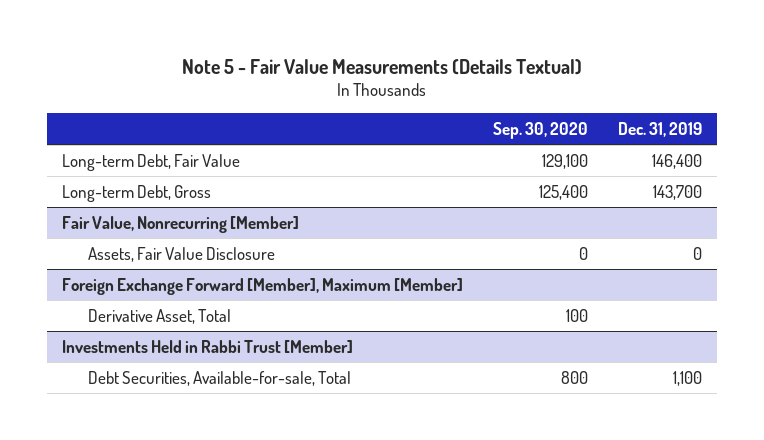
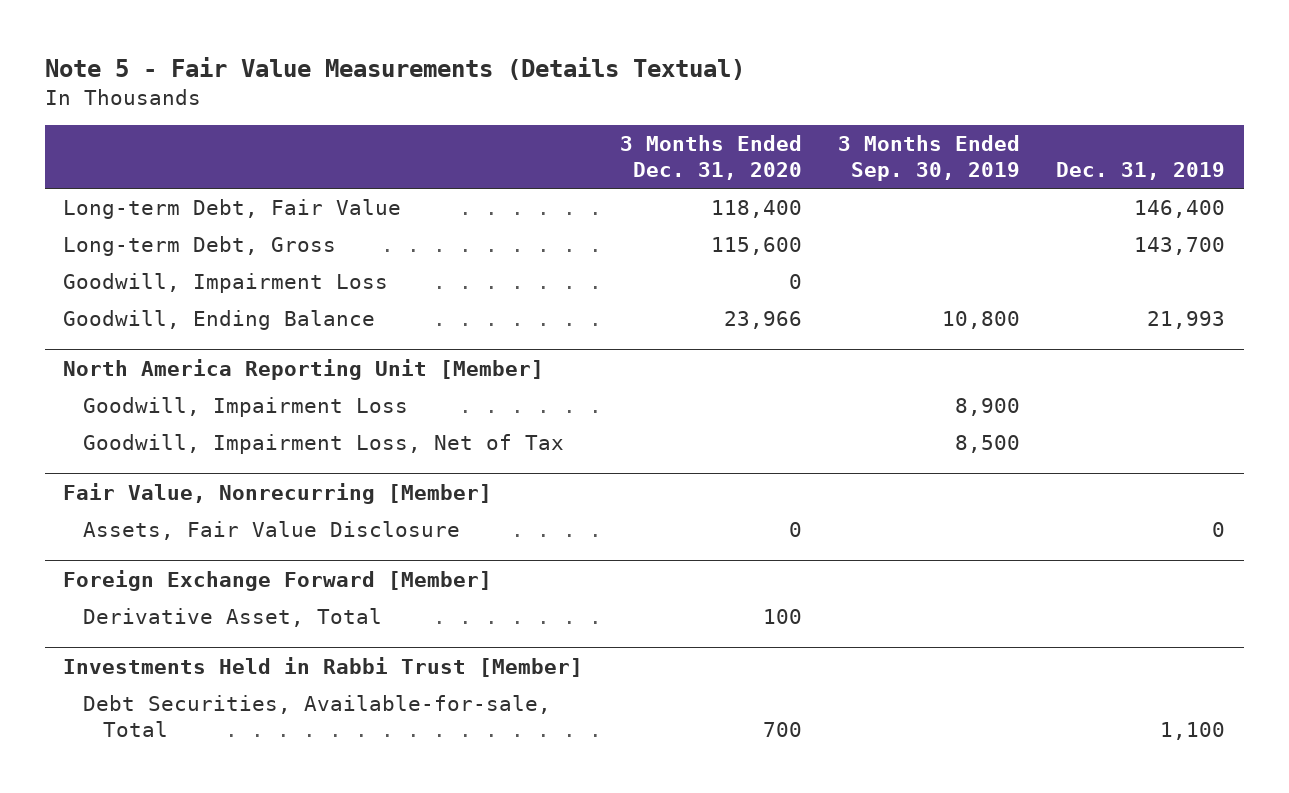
[493,121,589,139] Sep. 30, 2020 -> none
none -> [619,135,802,180] 3 Months Ended Dec. 31, 2020
none -> [838,135,1021,181] 3 Months Ended Sep. 30, 2019
none -> [63,273,389,294] Goodwill, Impairment Loss
none -> [63,310,376,331] Goodwill, Ending Balance
none -> [63,358,545,380] North America Reporting Unit [Member]
none -> [83,397,409,418] Goodwill, Impairment Loss
none -> [83,434,565,455] Goodwill, Impairment Loss, Net of Tax
[62,277,464,295] Foreign Exchange Forward [Member], Maximum [Member] -> [63,569,493,591] Foreign Exchange Forward [Member]

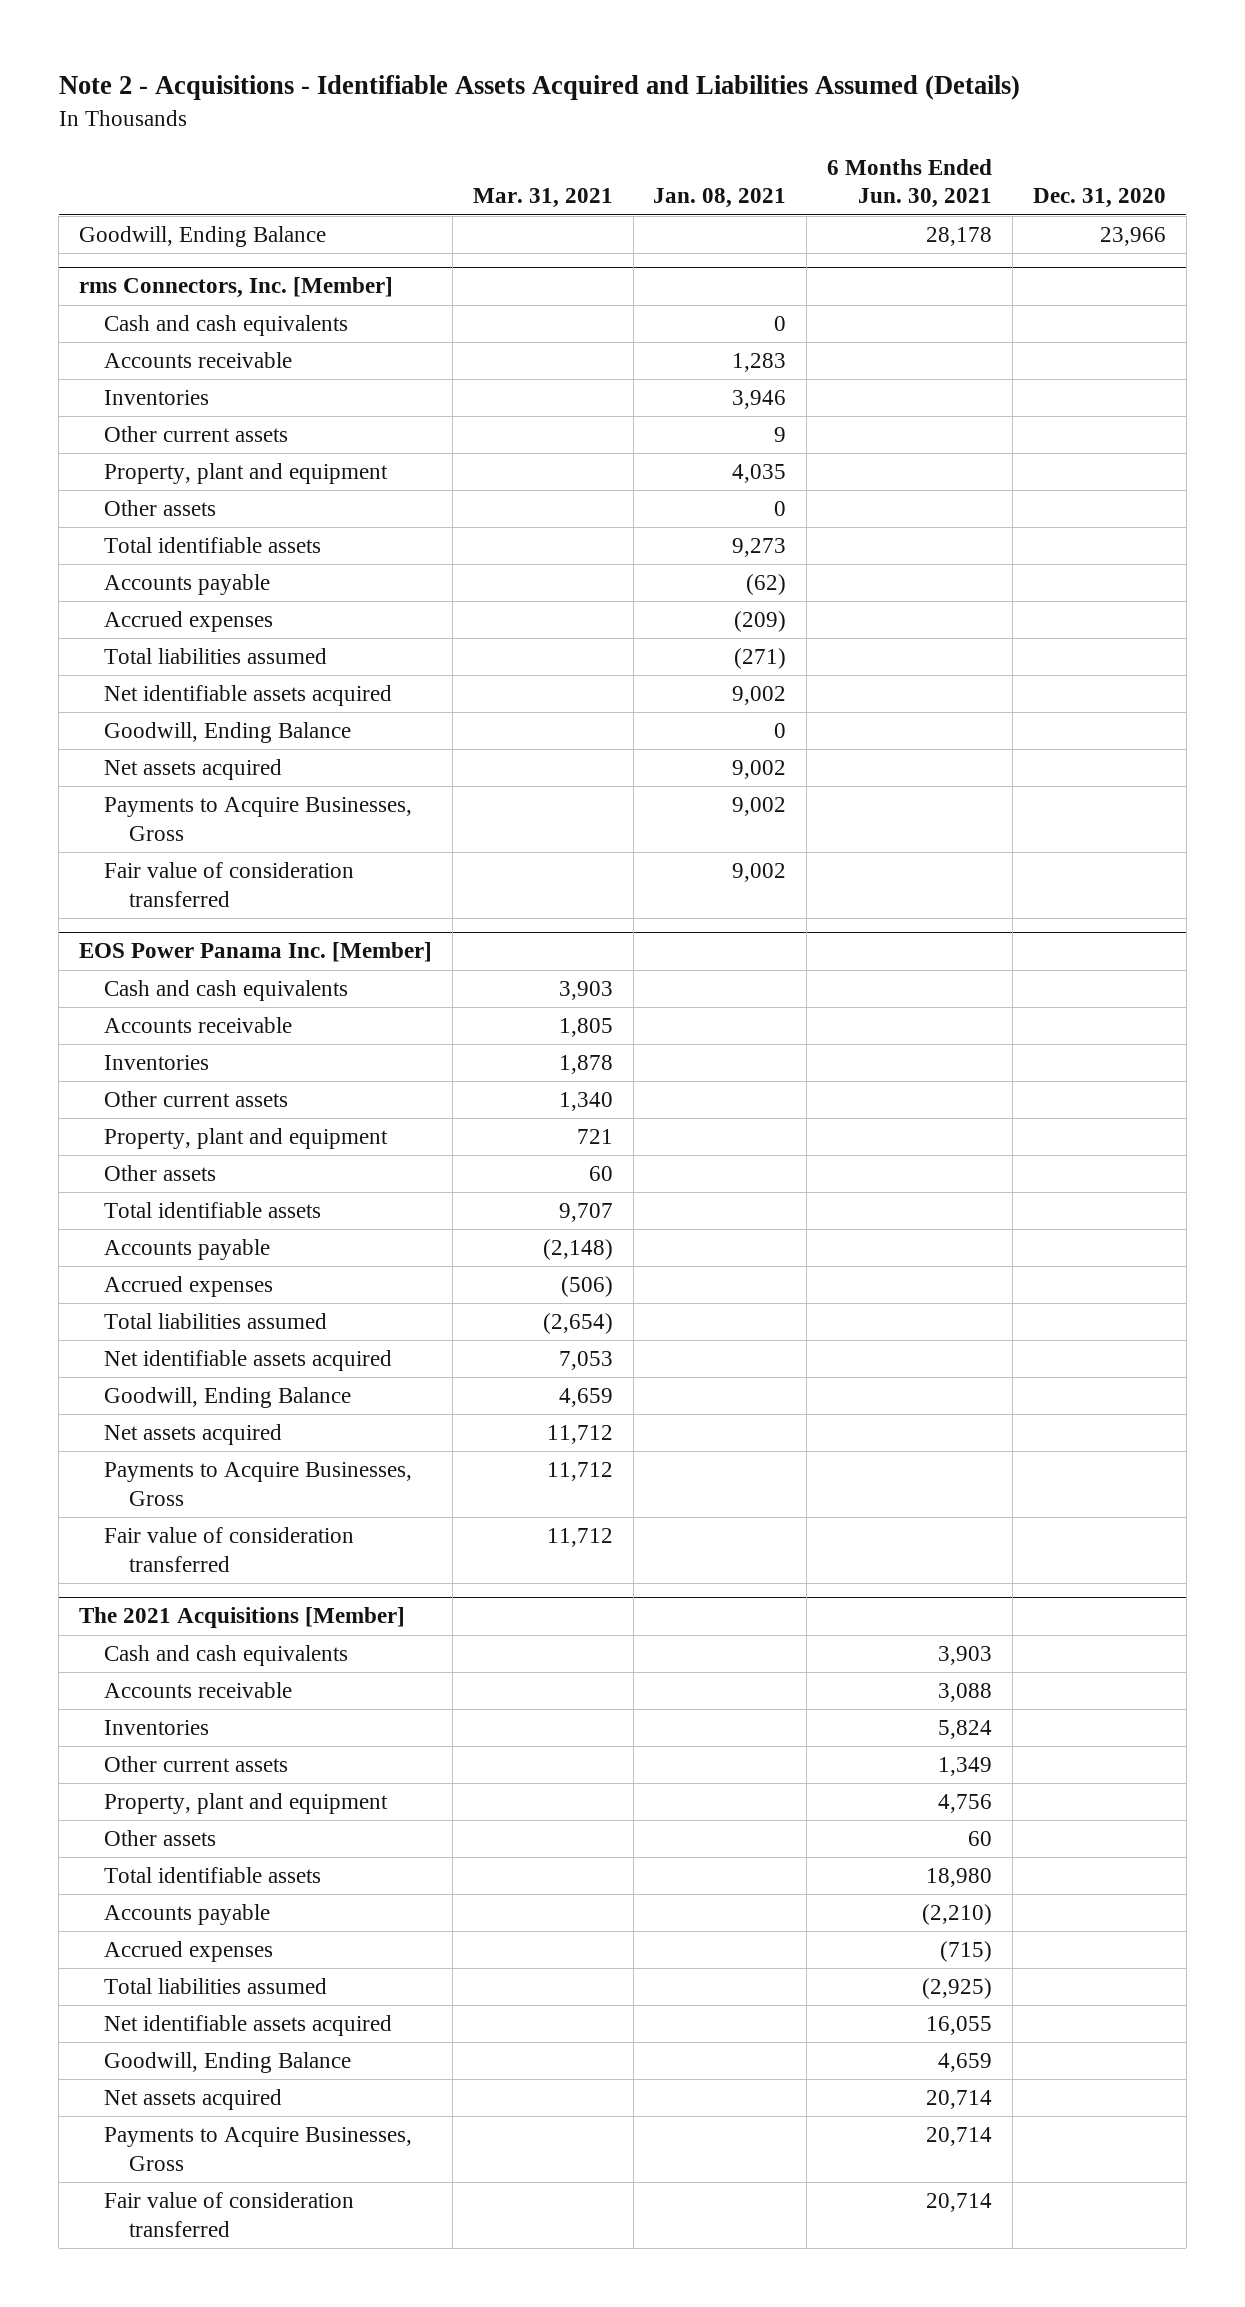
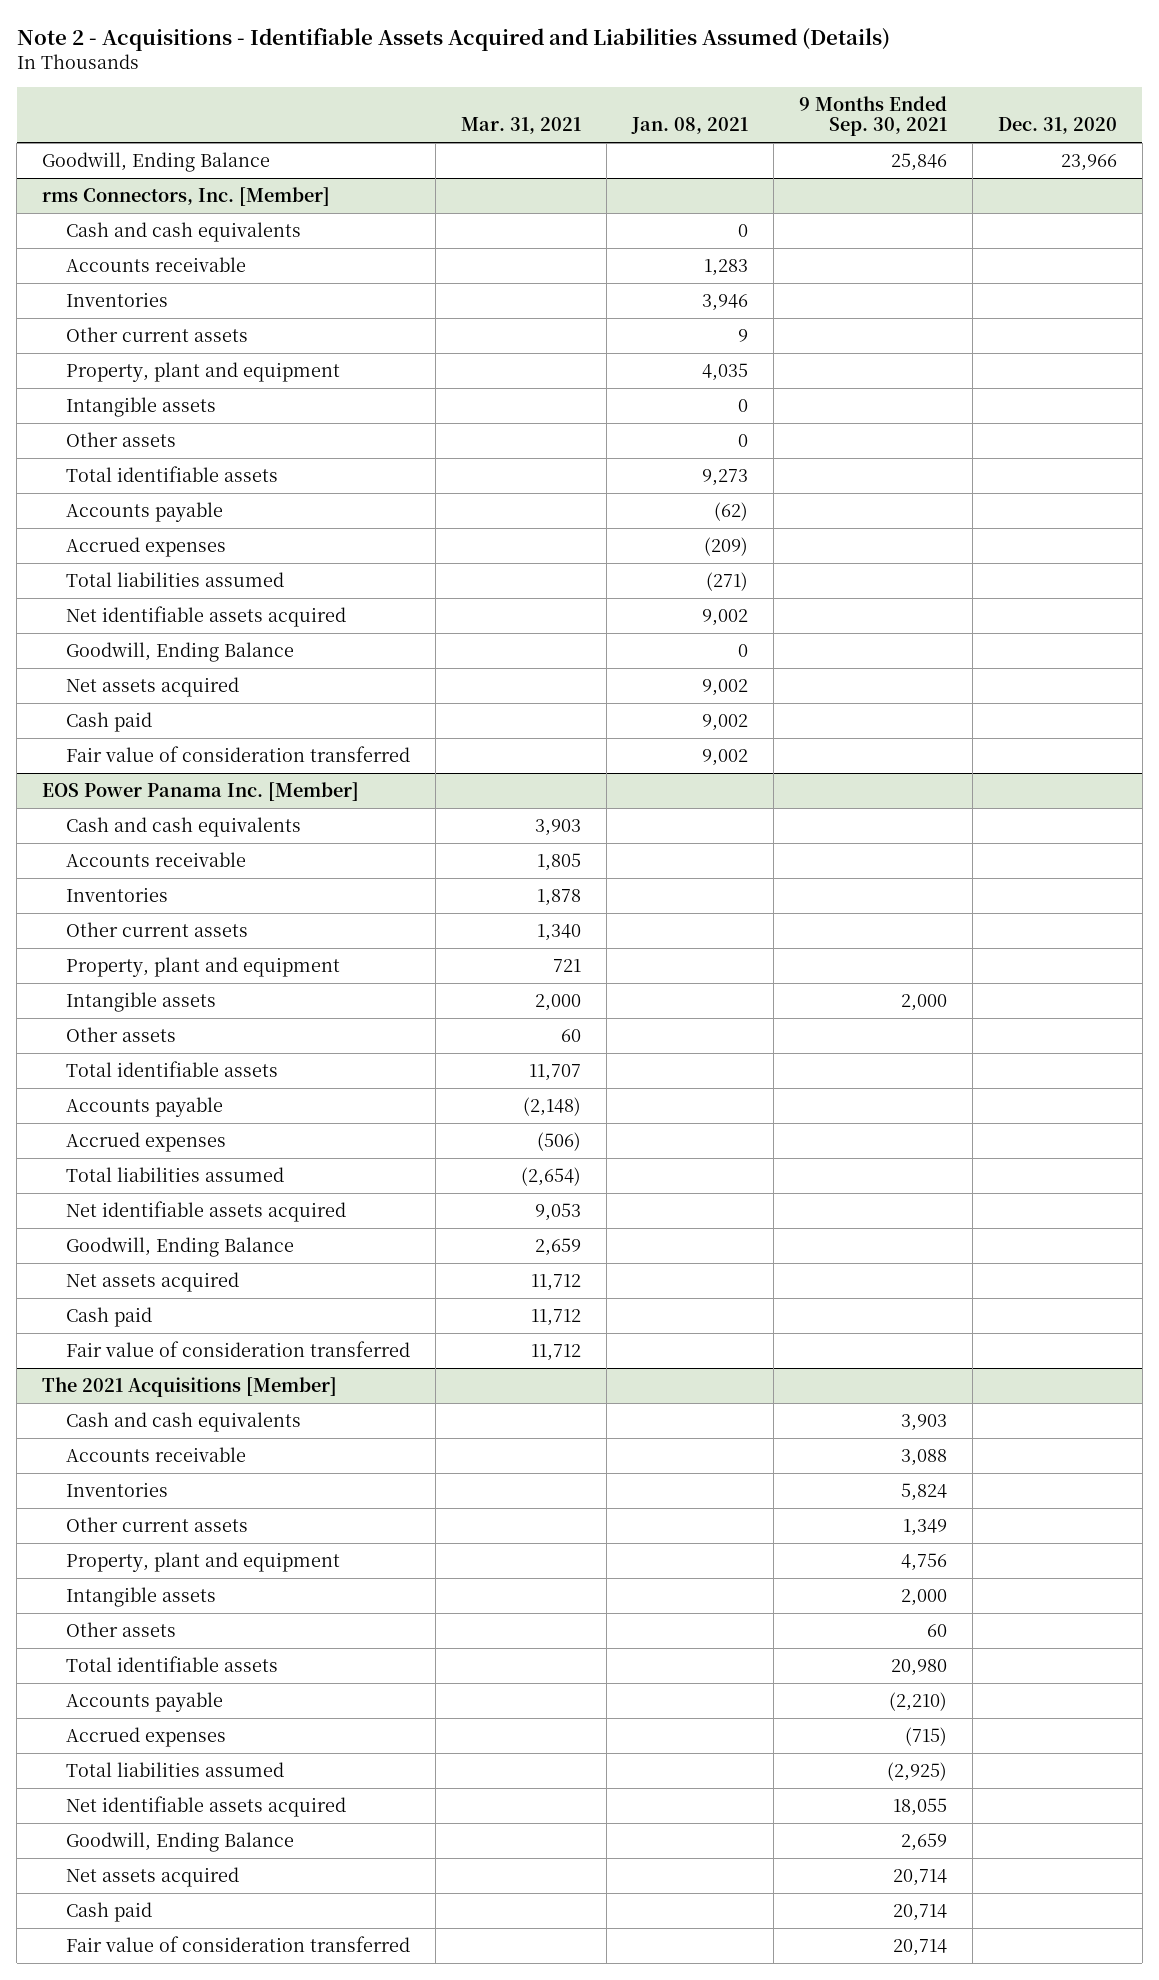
[827,158,993,209] 6 Months Ended Jun. 30, 2021 -> none
none -> [798,95,947,137] 9 Months Ended Sep. 30, 2021
none -> [66,396,217,417] Intangible assets
[104,797,413,841] Payments to Acquire Businesses, Gross -> [66,711,153,732] Cash paid
none -> [66,991,217,1012] Intangible assets
[558,1203,613,1223] 9,707 -> [529,1063,582,1081] 11,707
[558,1351,613,1371] 7,053 -> [535,1202,582,1221] 9,053
[558,1388,613,1408] 4,659 -> [535,1237,582,1256] 2,659
[104,1462,413,1506] Payments to Acquire Businesses, Gross -> [66,1306,153,1327] Cash paid
none -> [66,1586,217,1607] Intangible assets
[104,2127,413,2171] Payments to Acquire Businesses, Gross -> [66,1901,153,1922] Cash paid

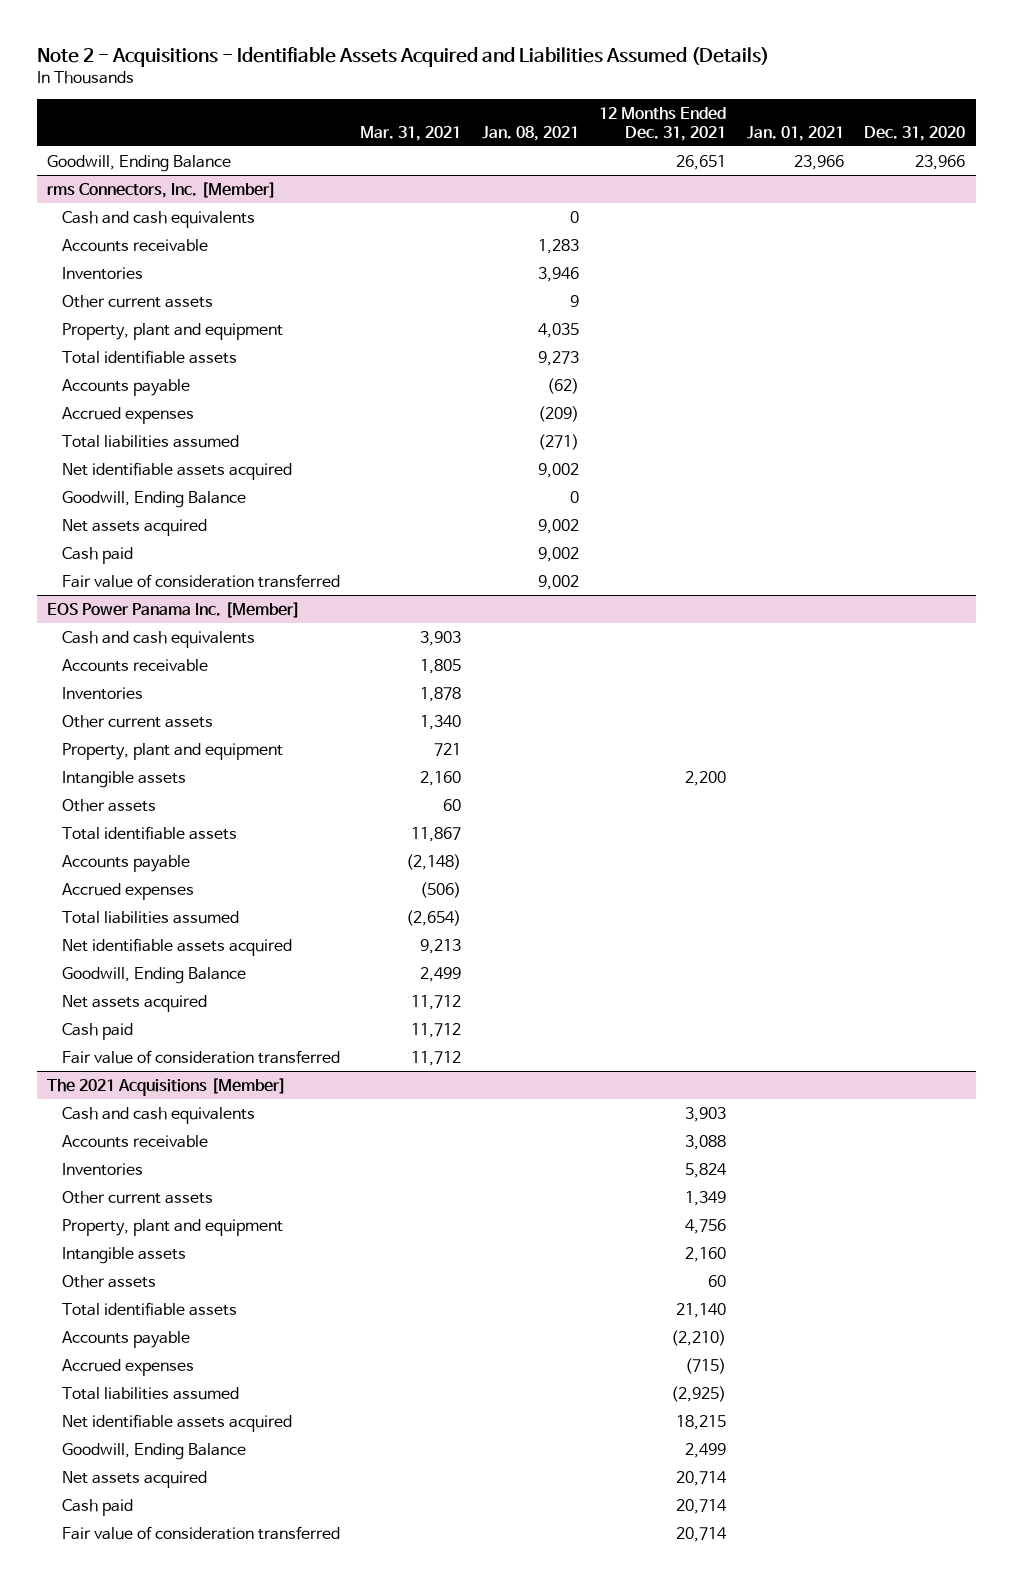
[798,95,947,137] 9 Months Ended Sep. 30, 2021 -> none
none -> [599,106,727,141] 12 Months Ended Dec. 31, 2021
none -> [746,125,844,141] Jan. 01, 2021
[66,396,217,417] Intangible assets -> none
[66,431,177,447] Other assets -> none
[535,993,582,1011] 2,000 -> [420,770,462,786] 2,160
[529,1063,582,1081] 11,707 -> [411,826,462,842] 11,867
[535,1202,582,1221] 9,053 -> [420,938,462,954] 9,213
[535,1237,582,1256] 2,659 -> [420,966,462,982] 2,499

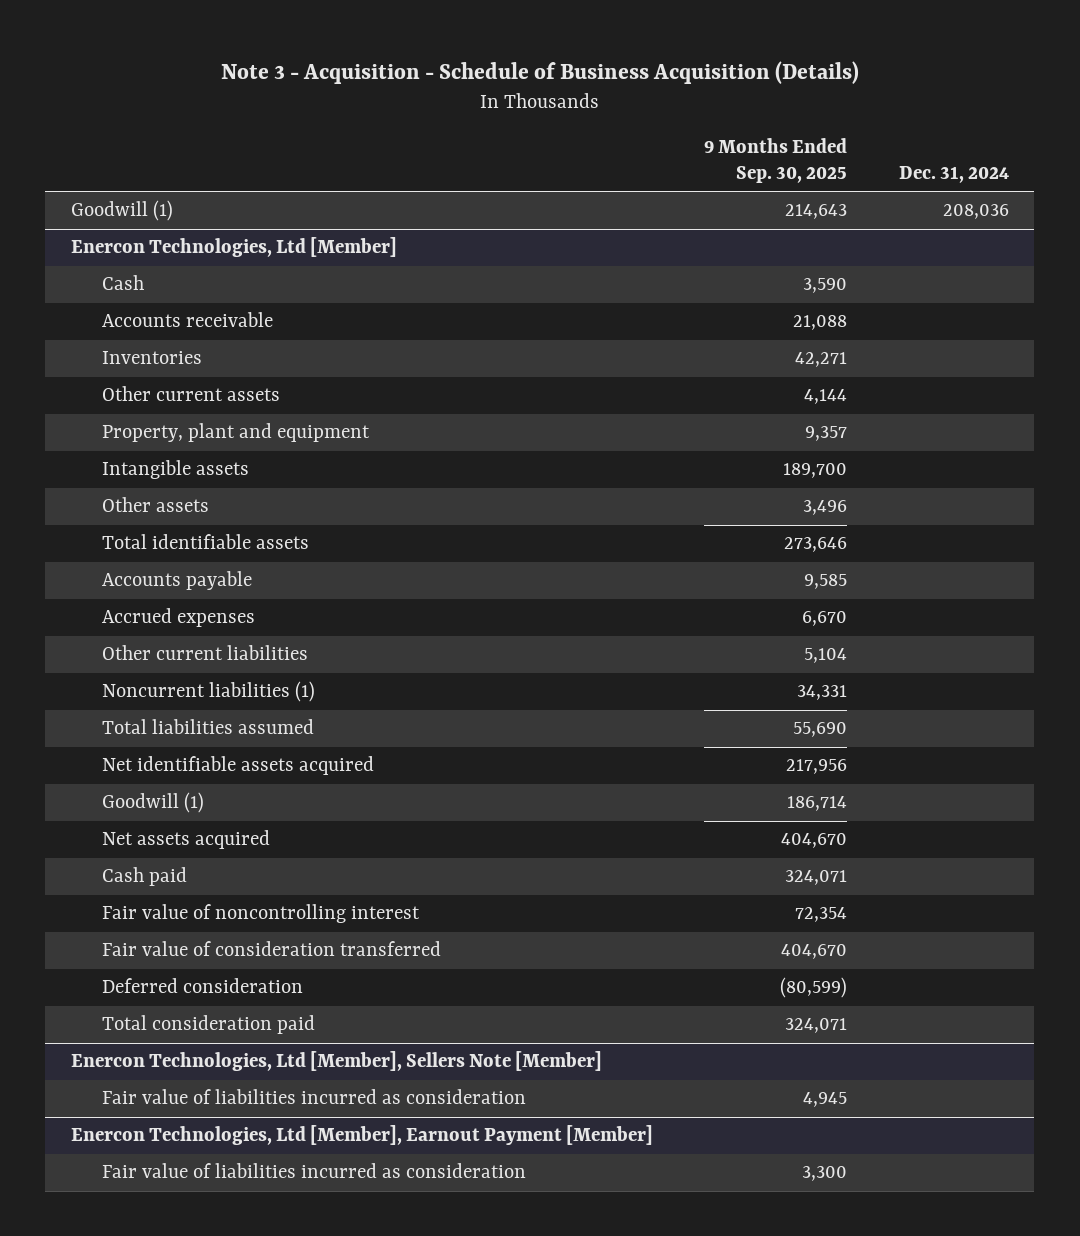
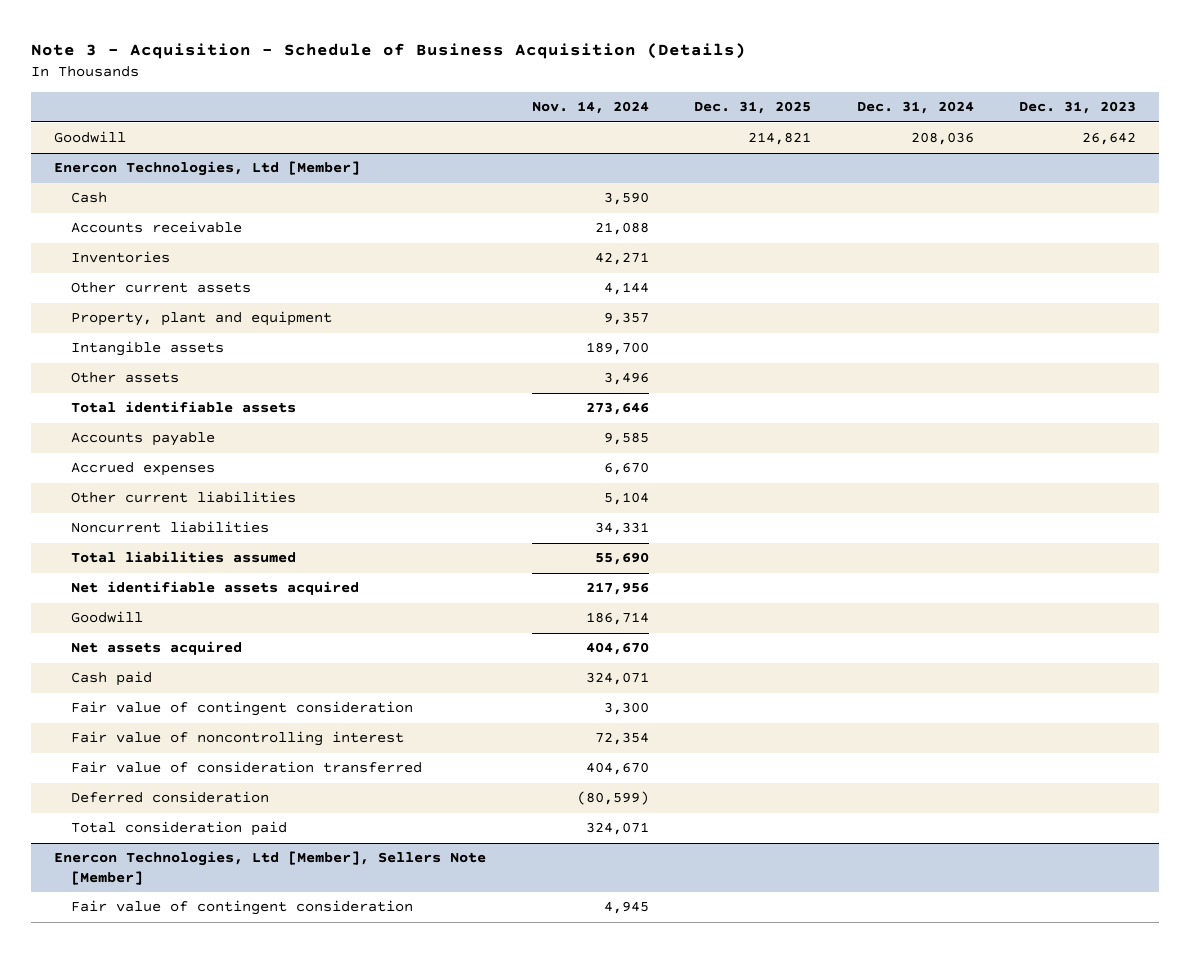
[704,138,848,184] 9 Months Ended Sep. 30, 2025 -> none
none -> [531,101,649,115] Nov. 14, 2024
none -> [694,101,812,115] Dec. 31, 2025
none -> [1019,101,1137,115] Dec. 31, 2023
[71,200,174,222] Goodwill (1) -> [54,131,127,144] Goodwill
[101,681,315,703] Noncurrent liabilities (1) -> [70,521,269,534] Noncurrent liabilities
[101,792,204,814] Goodwill (1) -> [70,611,143,624] Goodwill
none -> [70,701,413,717] Fair value of contingent consideration
[71,1125,654,1146] Enercon Technologies, Ltd [Member], Earnout Payment [Member] -> none
[101,1163,526,1179] Fair value of liabilities incurred as consideration -> none
[101,1089,526,1105] Fair value of liabilities incurred as consideration -> [70,900,413,916] Fair value of contingent consideration

